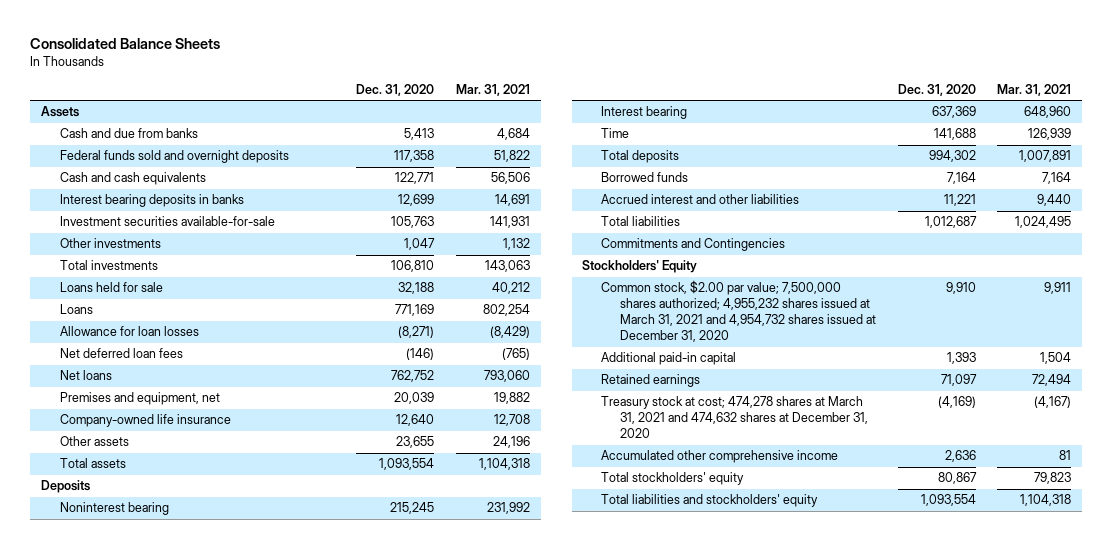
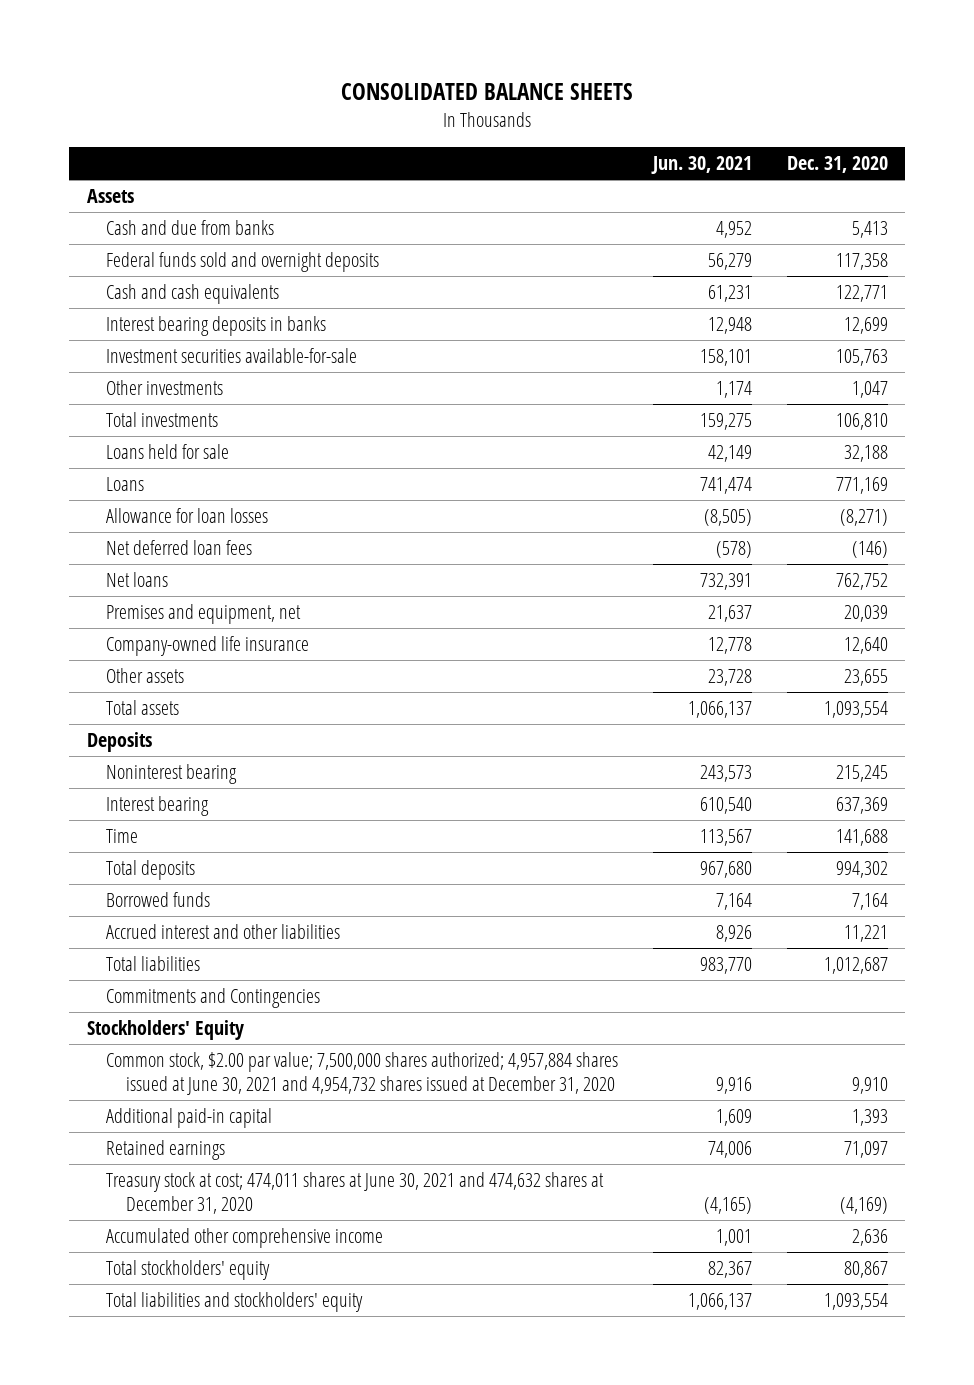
[30,38,221,50] Consolidated Balance Sheets -> [341,83,634,101] CONSOLIDATED BALANCE SHEETS
[455,84,530,97] Mar. 31, 2021 -> none
none -> [651,156,753,175] Jun. 30, 2021
[601,280,876,343] Common stock, $2.00 par value; 7,500,000 shares authorized; 4,955,232 shares issued at March 31, 2021 and 4,954,732 shares issued at December 31, 2020 -> [106,1052,619,1096] Common stock, $2.00 par value; 7,500,000 shares authorized; 4,957,884 shares issued at June 30, 2021 and 4,954,732 shares issued at December 31, 2020
[601,396,868,439] Treasury stock at cost; 474,278 shares at March 31, 2021 and 474,632 shares at December 31, 2020 -> [106,1172,605,1215] Treasury stock at cost; 474,011 shares at June 30, 2021 and 474,632 shares at December 31, 2020

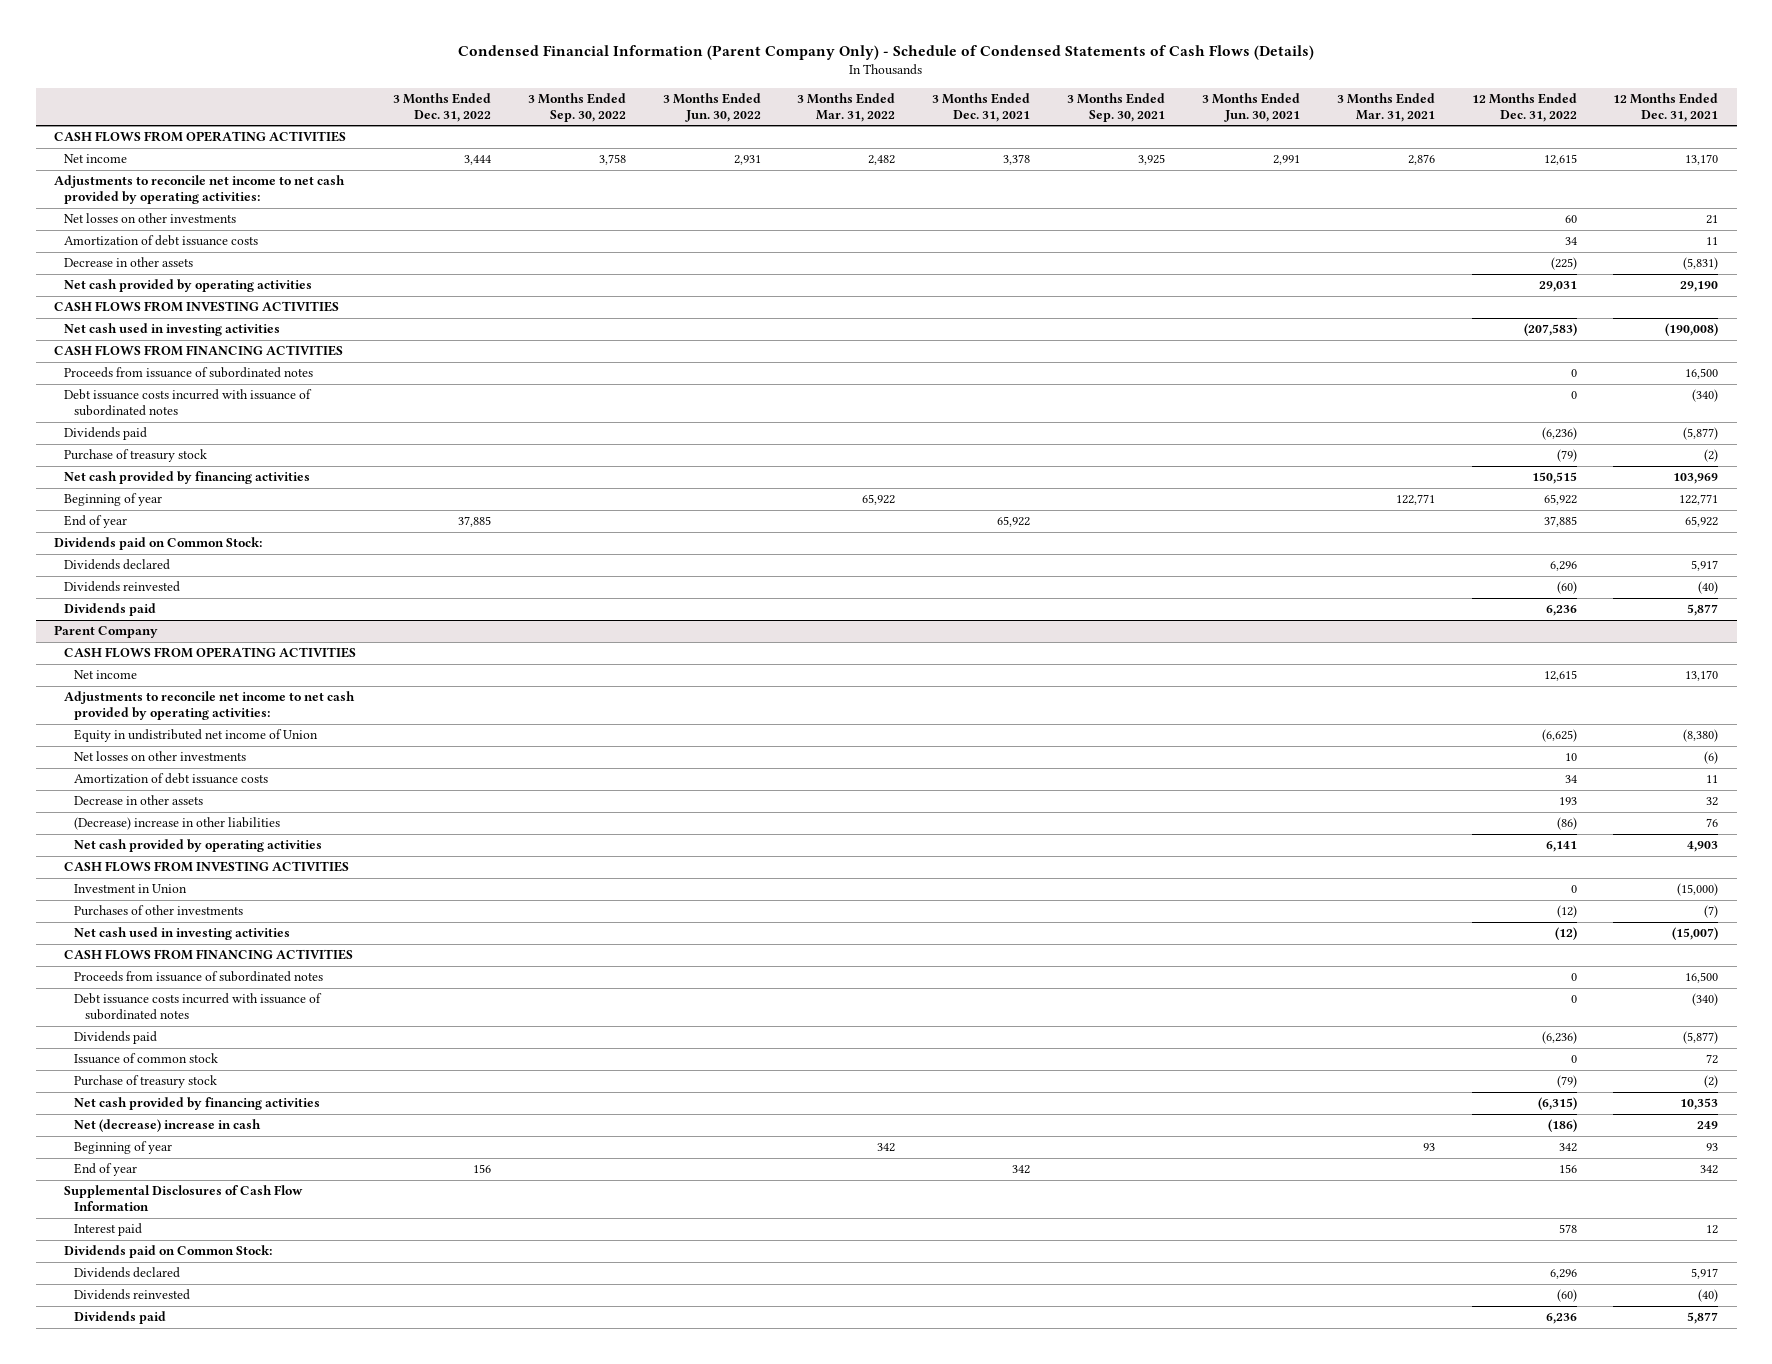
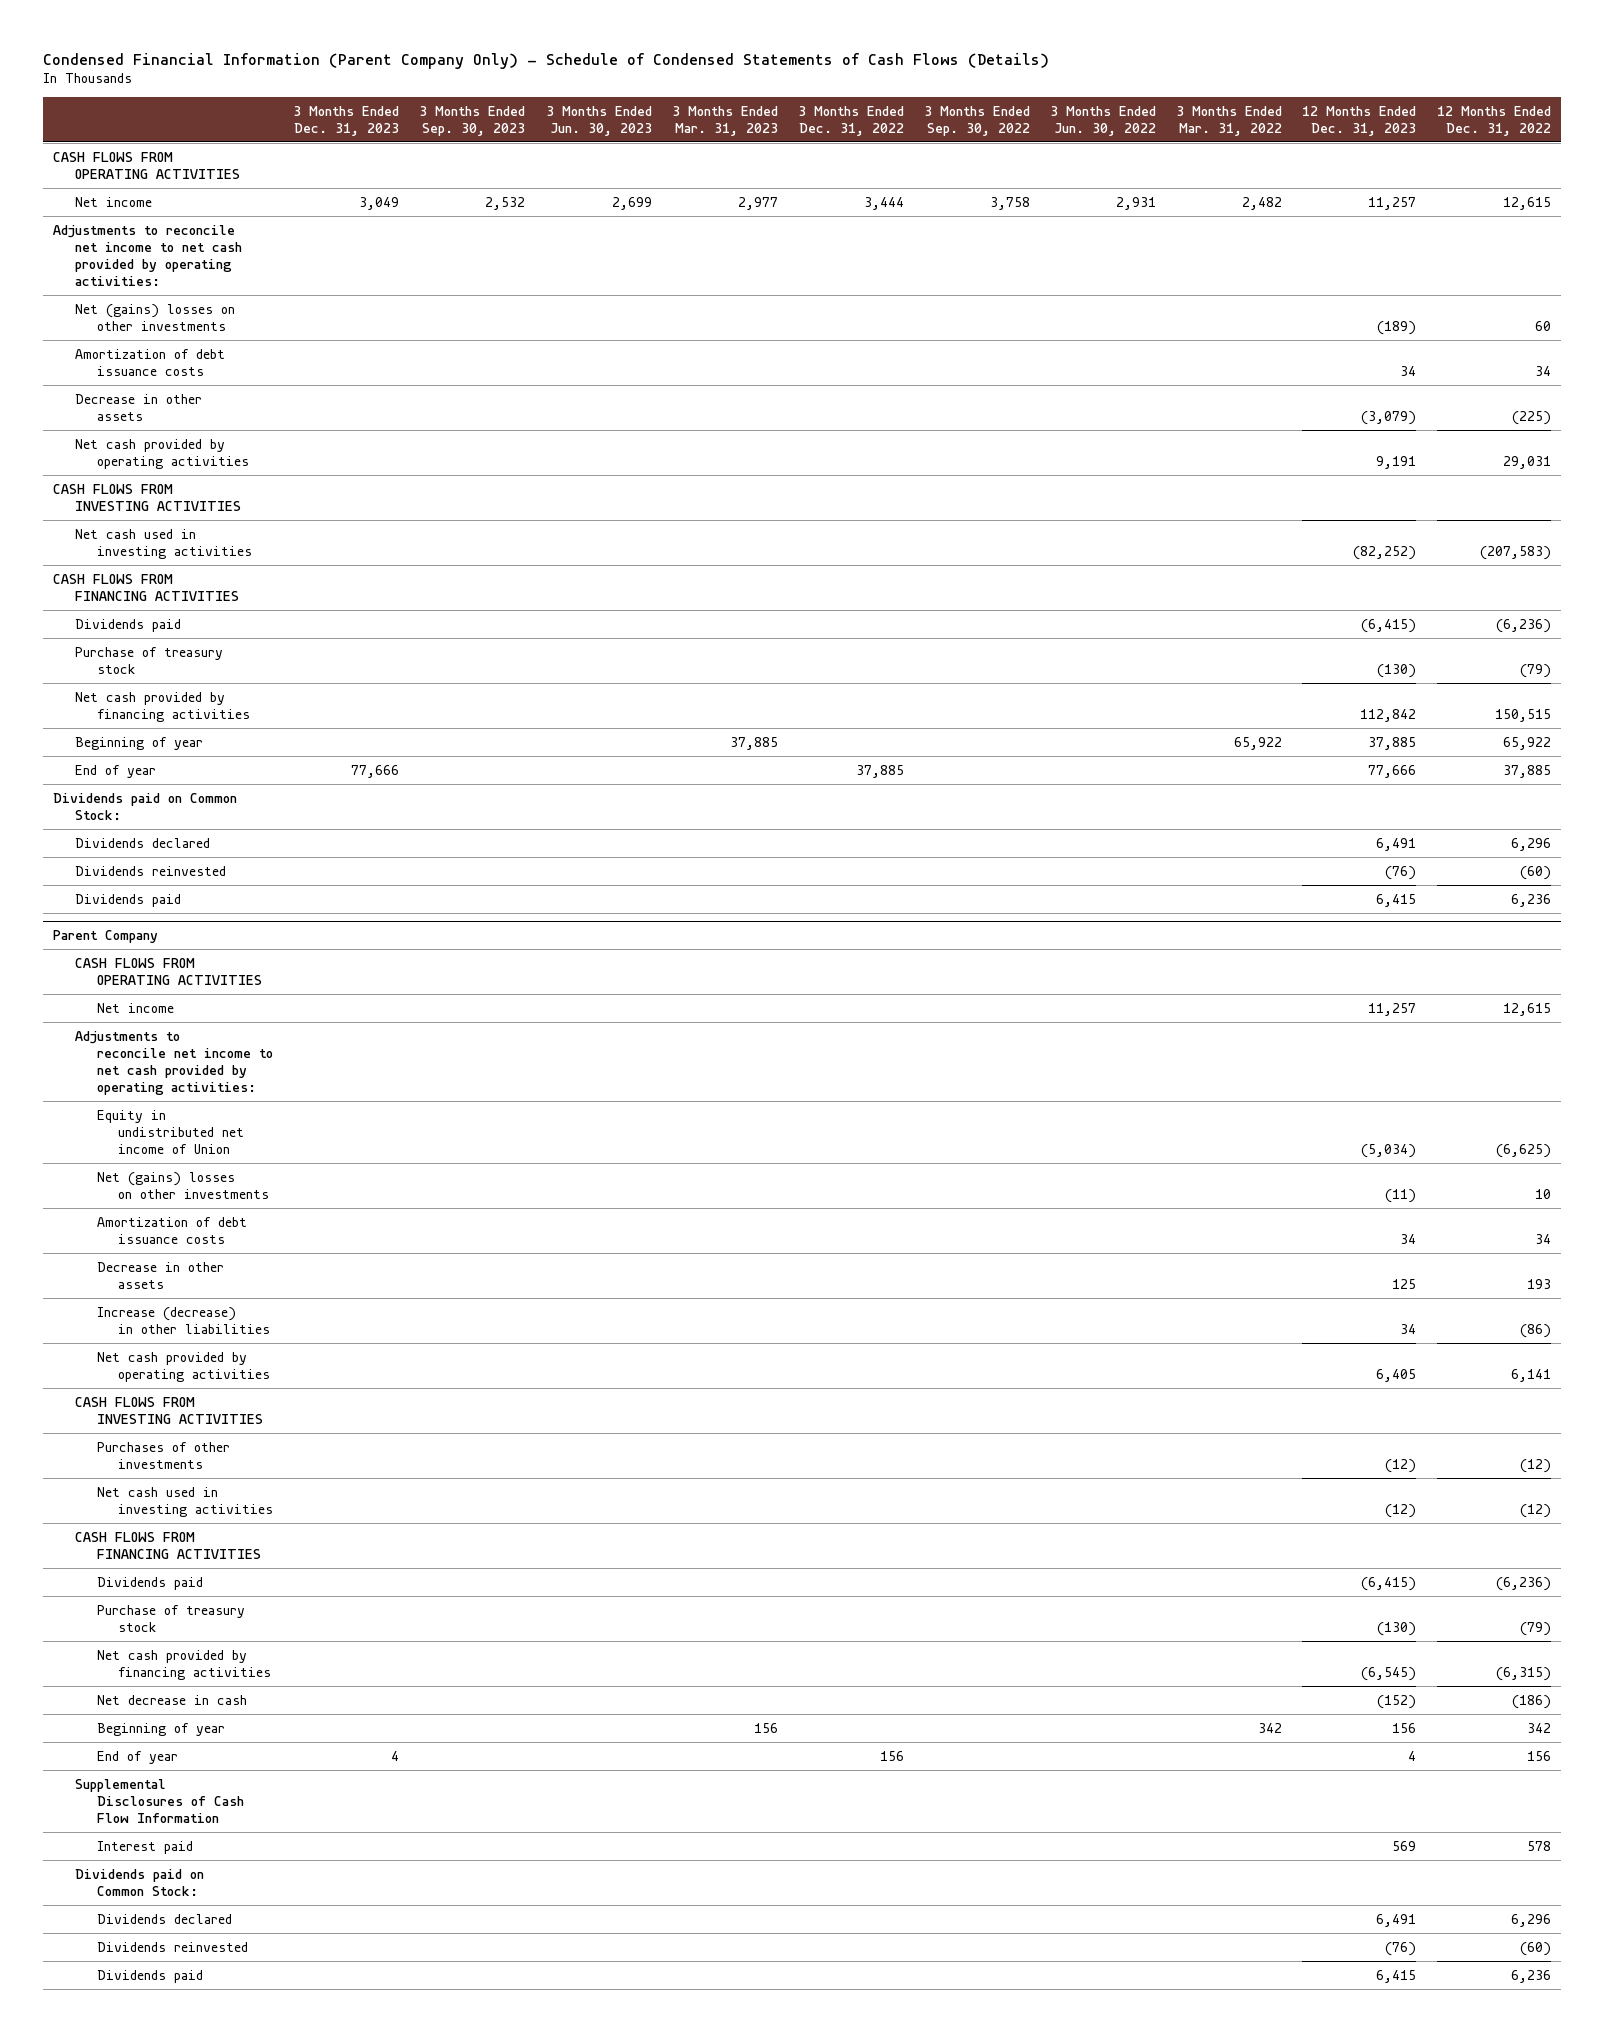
[932,93,1031,122] 3 Months Ended Dec. 31, 2021 -> none
[1067,93,1166,122] 3 Months Ended Sep. 30, 2021 -> none
[1201,93,1300,122] 3 Months Ended Jun. 30, 2021 -> none
[1336,93,1435,122] 3 Months Ended Mar. 31, 2021 -> none
[1613,93,1719,122] 12 Months Ended Dec. 31, 2021 -> none
none -> [293,105,400,136] 3 Months Ended Dec. 31, 2023
none -> [419,105,526,136] 3 Months Ended Sep. 30, 2023
none -> [545,105,652,136] 3 Months Ended Jun. 30, 2023
none -> [671,105,778,136] 3 Months Ended Mar. 31, 2023
none -> [1302,105,1417,136] 12 Months Ended Dec. 31, 2023
[64,213,237,224] Net losses on other investments -> [74,303,235,331] Net (gains) losses on other investments
[64,367,314,379] Proceeds from issuance of subordinated notes -> none
[64,389,313,417] Debt issuance costs incurred with issuance of subordinated notes -> none
[74,751,247,762] Net losses on other investments -> [96,1171,270,1199] Net (gains) losses on other investments
[74,817,281,831] (Decrease) increase in other liabilities -> [96,1306,271,1334] Increase (decrease) in other liabilities
[74,884,188,894] Investment in Union -> none
[74,971,324,983] Proceeds from issuance of subordinated notes -> none
[74,993,323,1021] Debt issuance costs incurred with issuance of subordinated notes -> none
[74,1053,219,1065] Issuance of common stock -> none
[74,1119,262,1133] Net (decrease) increase in cash -> [96,1694,247,1705] Net decrease in cash

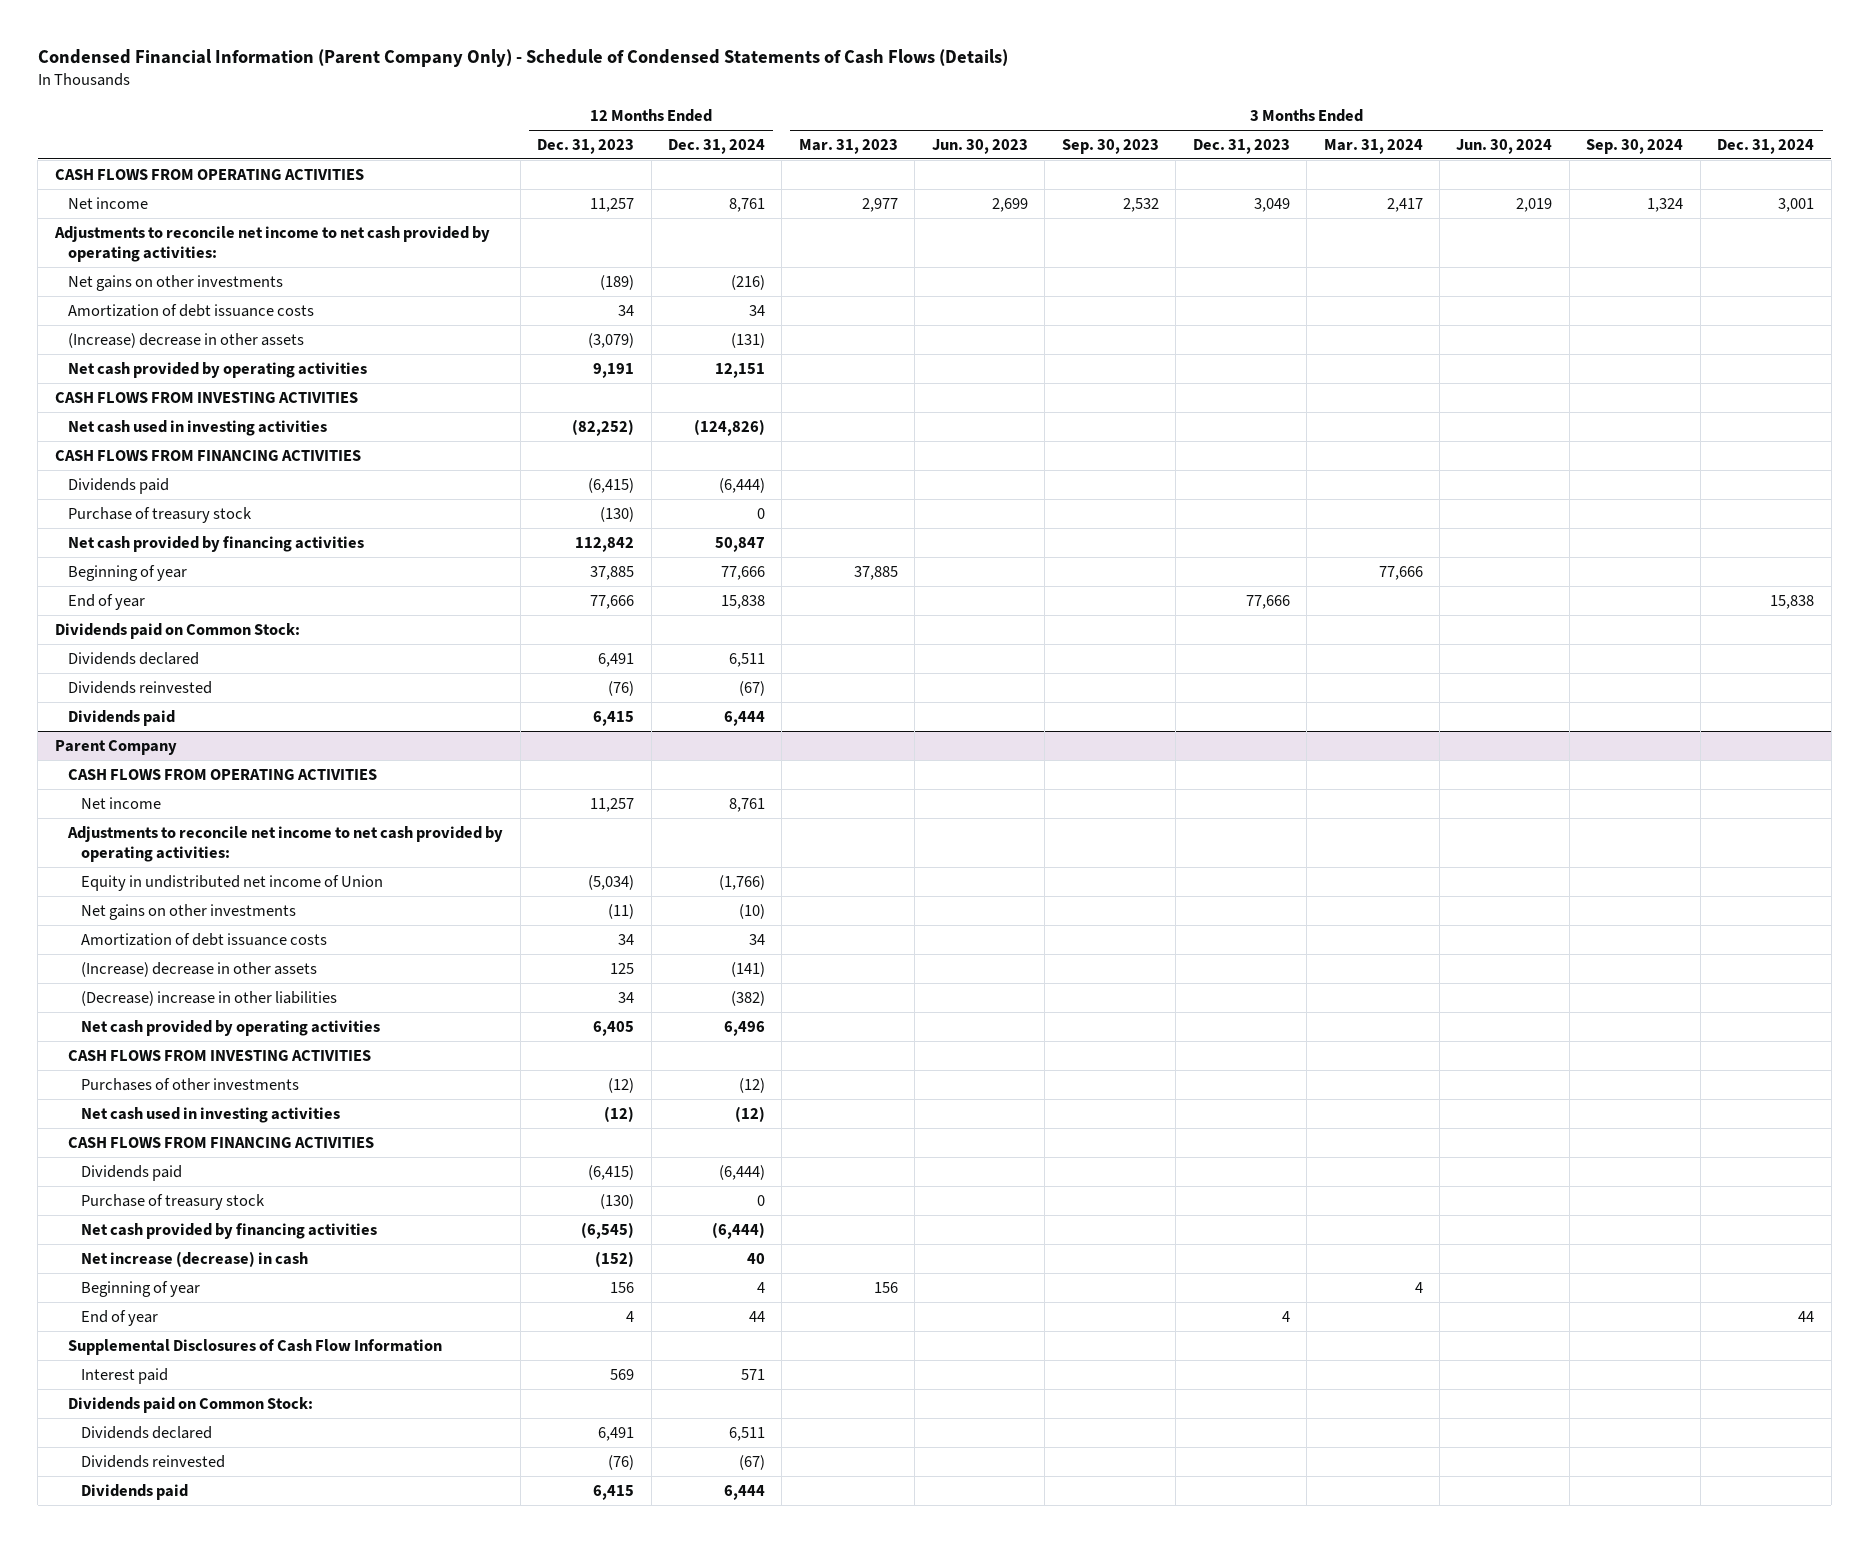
[797,105,904,136] 3 Months Ended Dec. 31, 2022 -> none
[923,105,1030,136] 3 Months Ended Sep. 30, 2022 -> none
[1050,105,1157,136] 3 Months Ended Jun. 30, 2022 -> none
[1176,105,1283,136] 3 Months Ended Mar. 31, 2022 -> none
[1436,105,1551,136] 12 Months Ended Dec. 31, 2022 -> none
none -> [667,138,765,154] Dec. 31, 2024
none -> [1323,138,1423,154] Mar. 31, 2024
none -> [1456,138,1553,154] Jun. 30, 2024
none -> [1586,138,1684,154] Sep. 30, 2024
none -> [1717,138,1815,154] Dec. 31, 2024
[74,303,235,331] Net (gains) losses on other investments -> [68,274,284,291] Net gains on other investments
[74,393,202,421] Decrease in other assets -> [68,332,305,348] (Increase) decrease in other assets
[96,1171,270,1199] Net (gains) losses on other investments -> [81,903,297,920] Net gains on other investments
[96,1261,224,1289] Decrease in other assets -> [81,961,318,977] (Increase) decrease in other assets
[96,1306,271,1334] Increase (decrease) in other liabilities -> [81,990,338,1006] (Decrease) increase in other liabilities
[96,1694,247,1705] Net decrease in cash -> [81,1250,309,1267] Net increase (decrease) in cash

